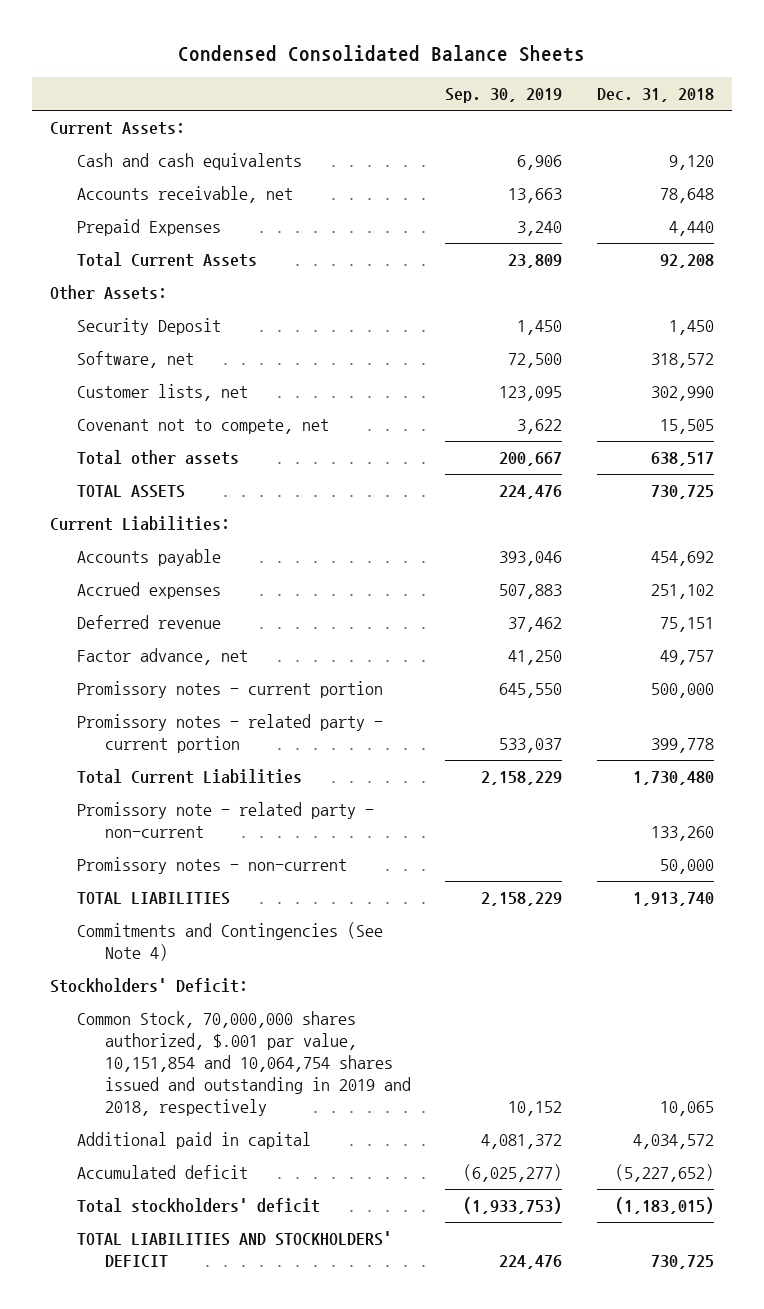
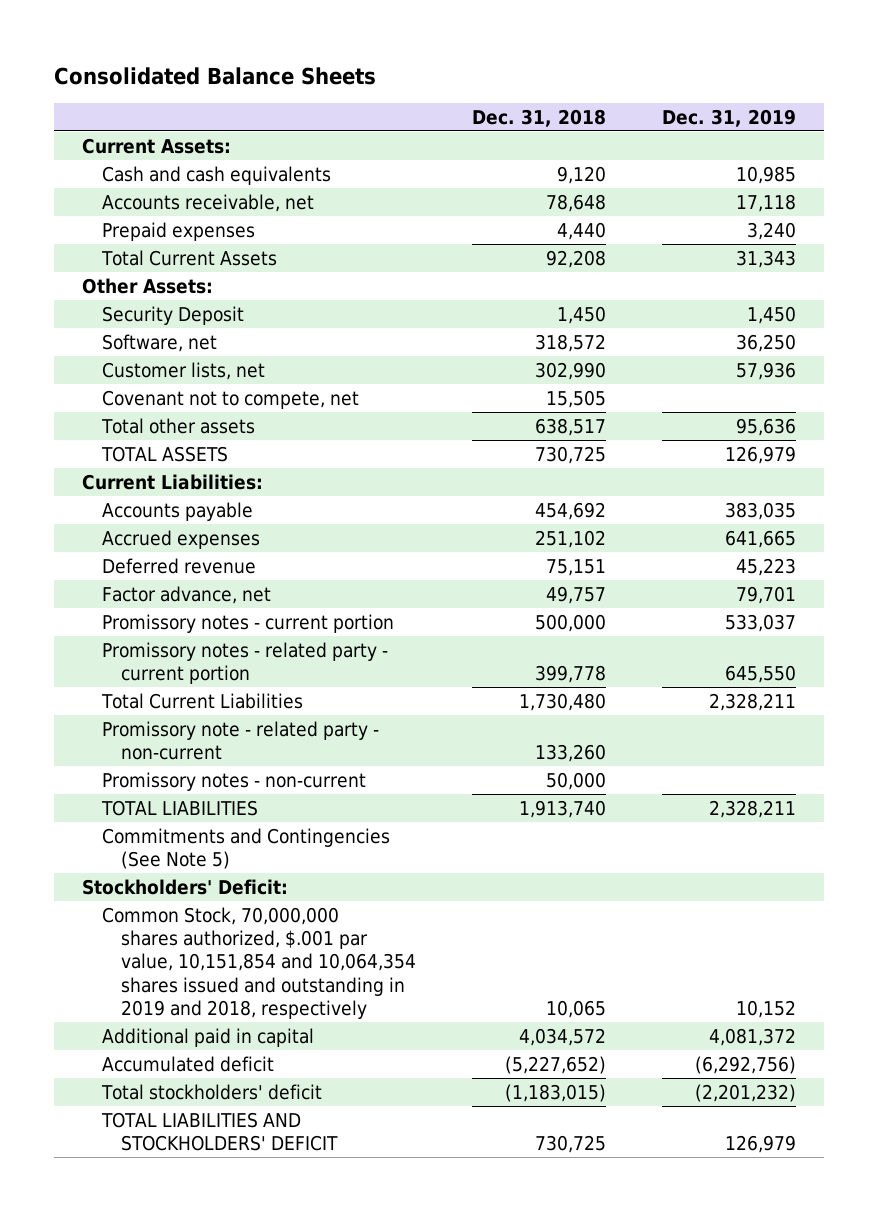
[177,44,585,62] Condensed Consolidated Balance Sheets -> [54,66,377,85] Consolidated Balance Sheets
[445,88,563,104] Sep. 30, 2019 -> none
none -> [661,108,796,127] Dec. 31, 2019
[77,219,222,237] Prepaid Expenses -> [101,221,255,241] Prepaid expenses
[77,922,384,962] Commitments and Contingencies (See Note 4) -> [101,827,390,870] Commitments and Contingencies (See Note 5)
[77,1011,411,1117] Common Stock, 70,000,000 shares authorized, $.001 par value, 10,151,854 and 10,064,754 shares issued and outstanding in 2019 and 2018, respectively -> [101,906,417,1019] Common Stock, 70,000,000 shares authorized, $.001 par value, 10,151,854 and 10,064,354 shares issued and outstanding in 2019 and 2018, respectively

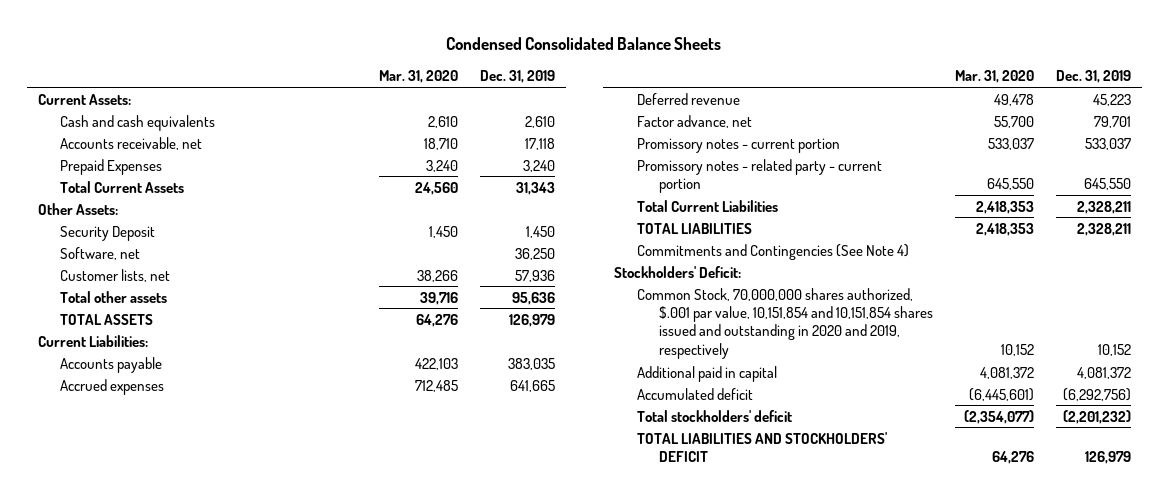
[54,66,377,85] Consolidated Balance Sheets -> [446,36,722,50] Condensed Consolidated Balance Sheets
[472,108,607,127] Dec. 31, 2018 -> none
none -> [378,70,458,84] Mar. 31, 2020
[735,165,796,184] 10,985 -> [524,115,555,128] 2,610
[101,221,255,241] Prepaid expenses -> [60,158,163,175] Prepaid Expenses
[101,389,359,409] Covenant not to compete, net -> none
[101,720,379,761] Promissory note - related party - non-current -> none
[101,771,366,791] Promissory notes - non-current -> none
[101,827,390,870] Commitments and Contingencies (See Note 5) -> [636,243,909,260] Commitments and Contingencies (See Note 4)
[101,906,417,1019] Common Stock, 70,000,000 shares authorized, $.001 par value, 10,151,854 and 10,064,354 shares issued and outstanding in 2019 and 2018, respectively -> [636,287,933,359] Common Stock, 70,000,000 shares authorized, $.001 par value, 10,151,854 and 10,151,854 shares issued and outstanding in 2020 and 2019, respectively

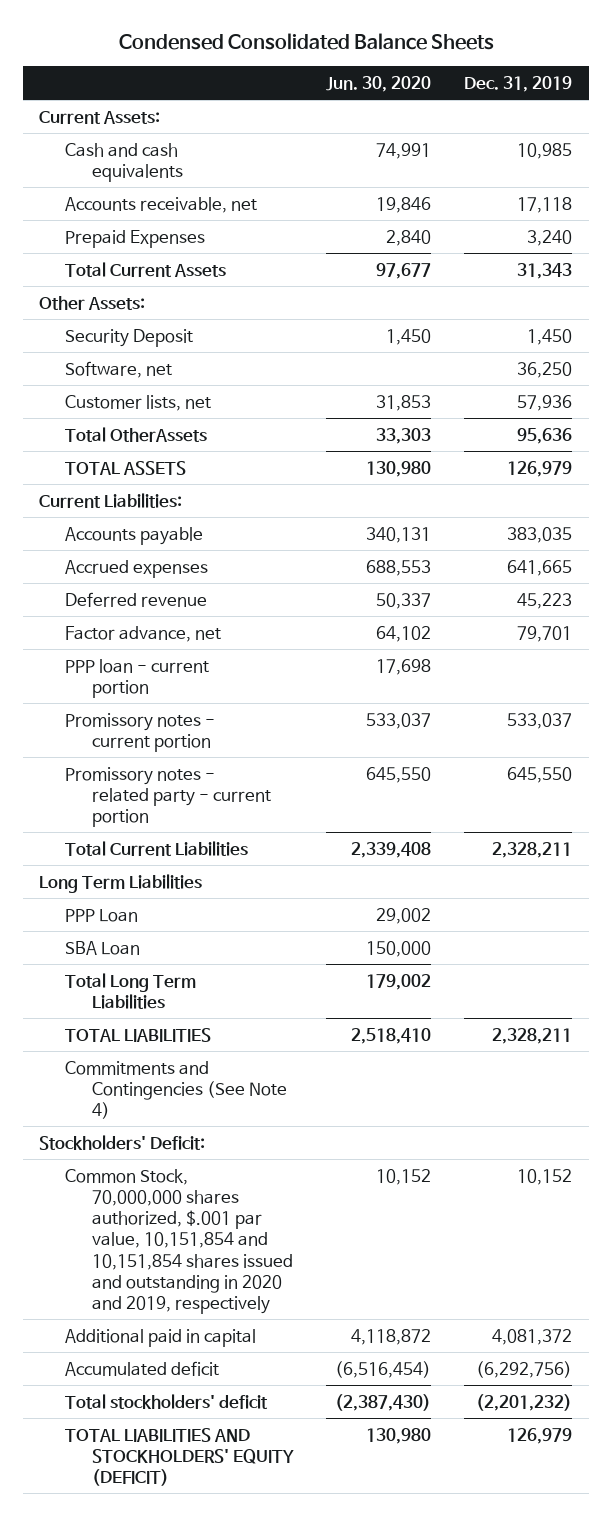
[378,70,458,84] Mar. 31, 2020 -> none
none -> [325,75,431,92] Jun. 30, 2020
[524,115,555,128] 2,610 -> [517,142,573,159] 10,985
[60,290,168,303] Total other assets -> [65,426,208,442] Total OtherAssets
none -> [65,658,210,698] PPP loan - current portion
none -> [39,873,203,893] Long Term Liabilities
none -> [65,908,139,922] PPP Loan
none -> [65,940,141,955] SBA Loan
none -> [65,972,197,1009] Total Long Term Liabilities
[636,431,887,463] TOTAL LIABILITIES AND STOCKHOLDERS' DEFICIT -> [65,1427,294,1487] TOTAL LIABILITIES AND STOCKHOLDERS' EQUITY (DEFICIT)

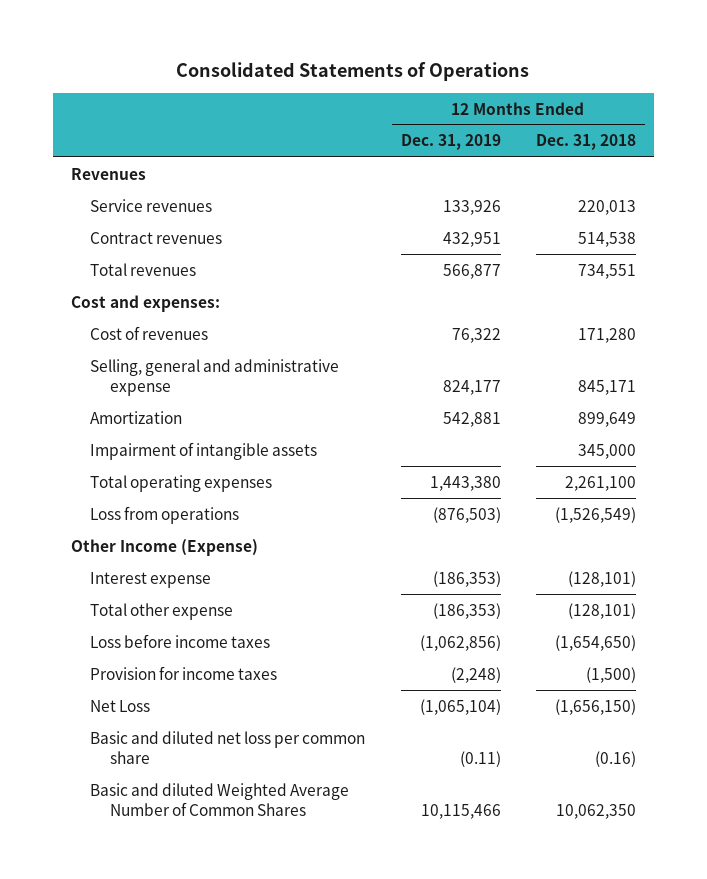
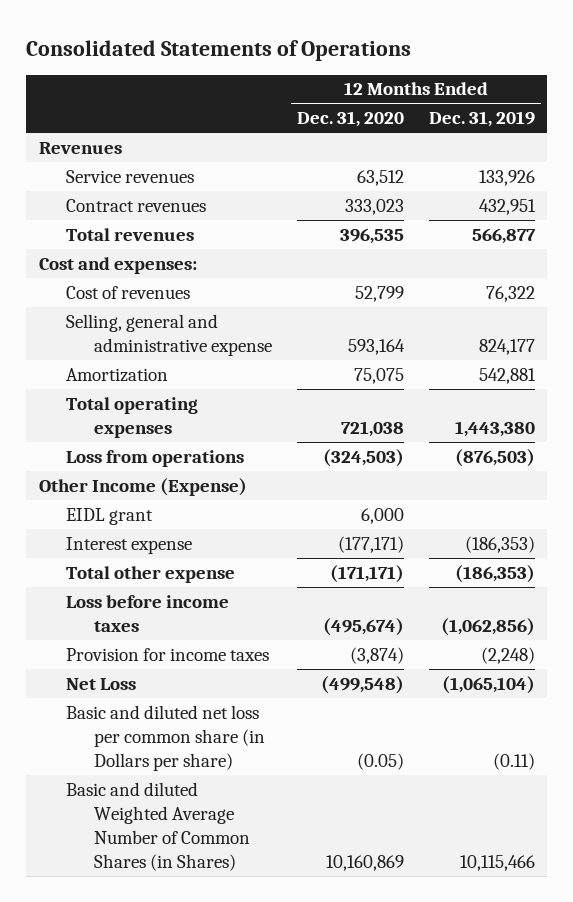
[536,134,637,151] Dec. 31, 2018 -> none
none -> [296,111,404,128] Dec. 31, 2020
[90,441,318,460] Impairment of intangible assets -> none
none -> [66,507,154,525] EIDL grant
[90,730,366,764] Basic and diluted net loss per common share -> [66,704,265,771] Basic and diluted net loss per common share (in Dollars per share)
[90,782,350,816] Basic and diluted Weighted Average Number of Common Shares -> [66,781,250,872] Basic and diluted Weighted Average Number of Common Shares (in Shares)

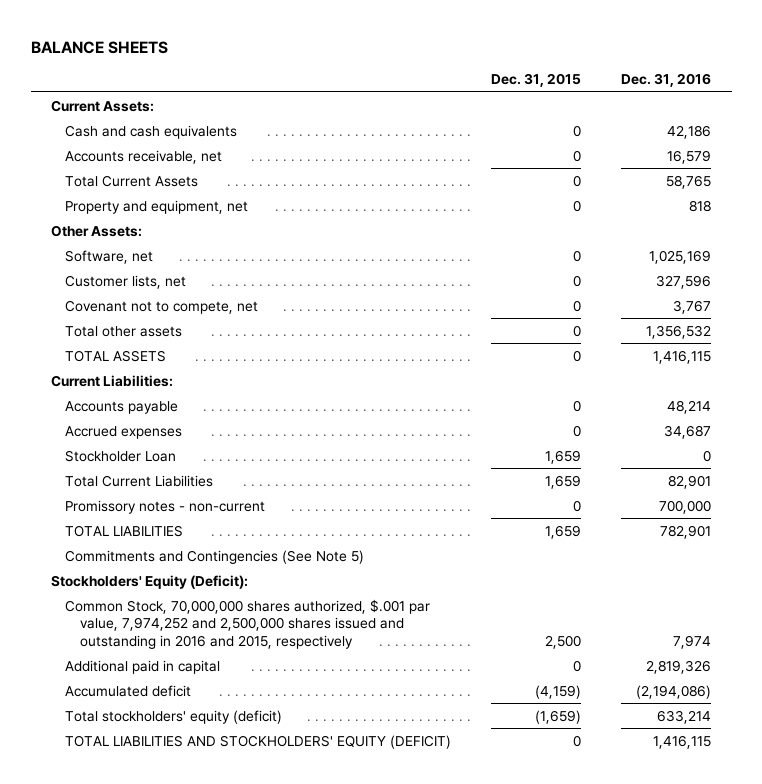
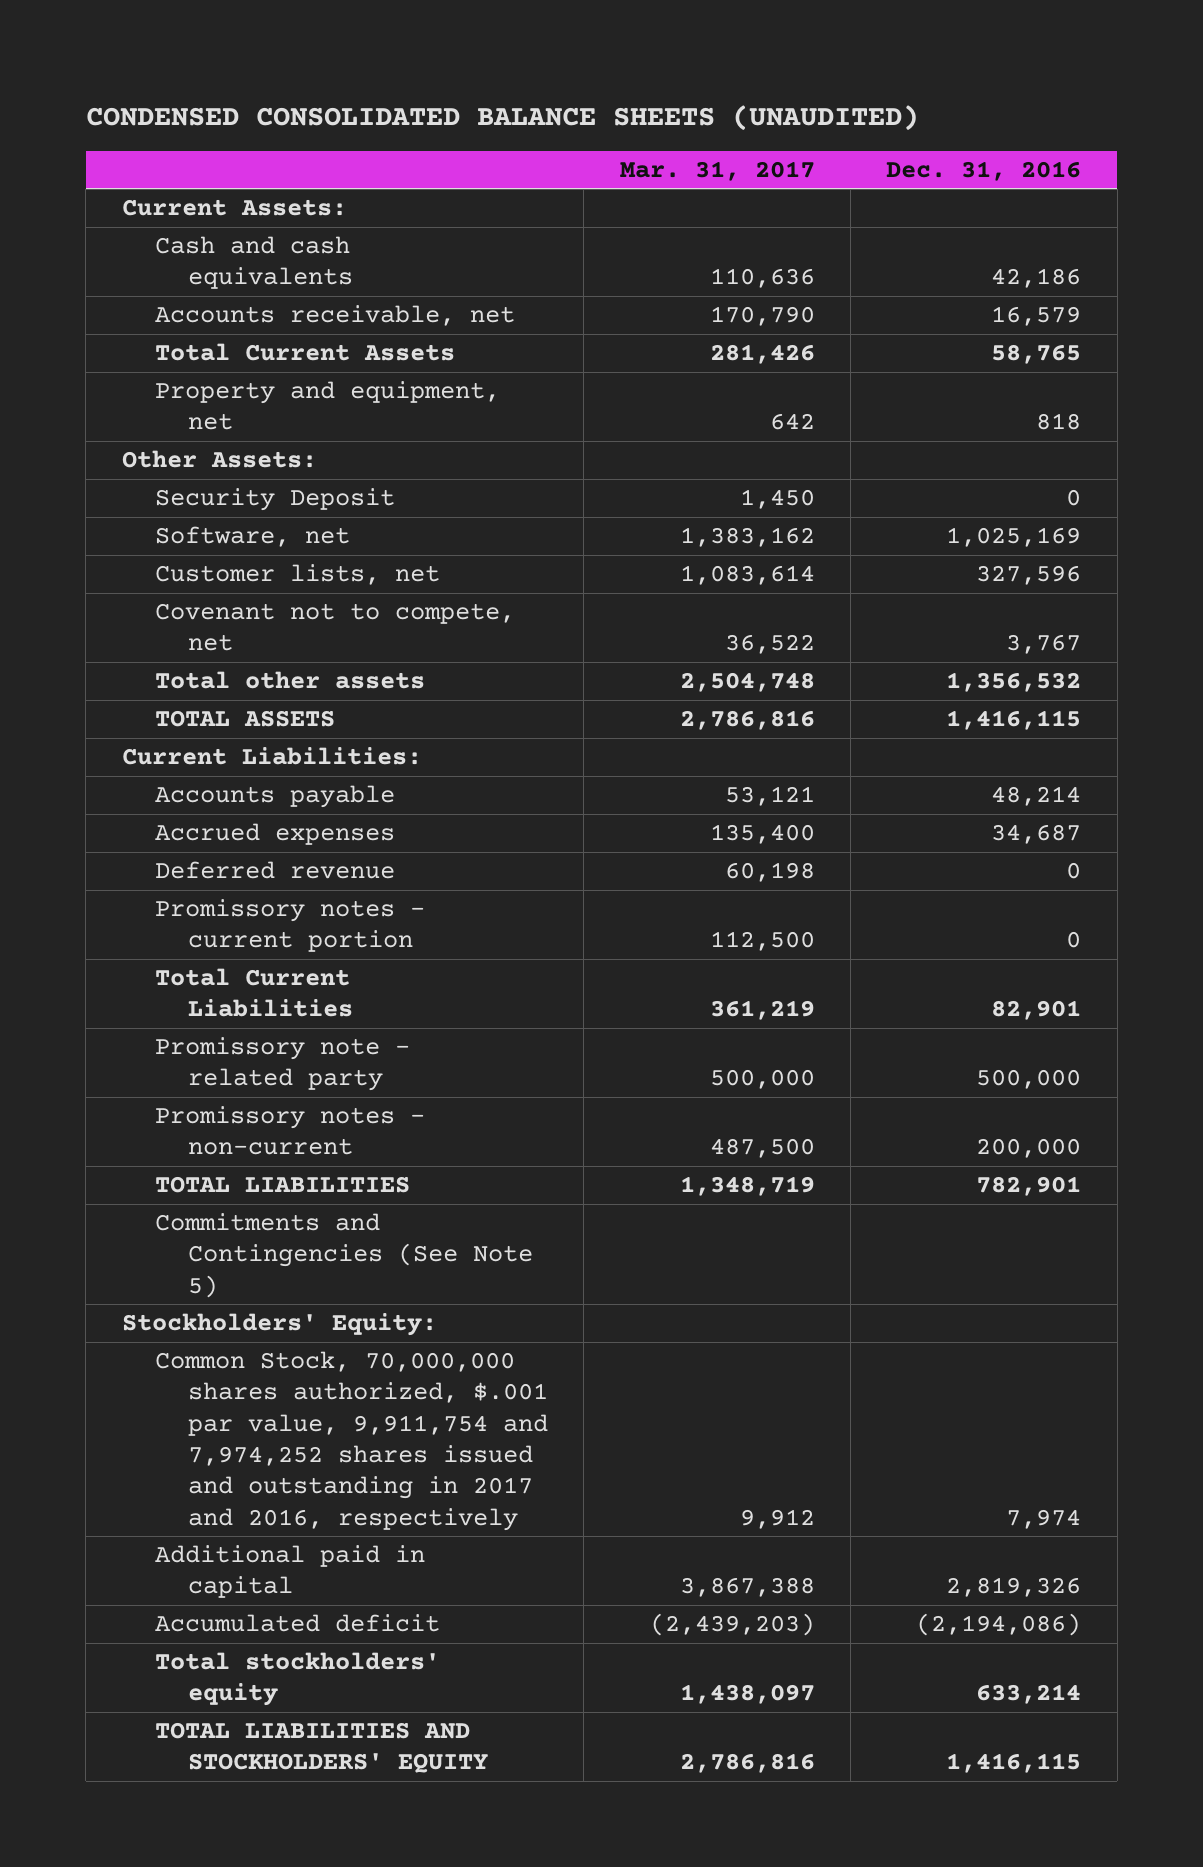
[30,40,168,54] BALANCE SHEETS -> [85,105,919,132] CONDENSED CONSOLIDATED BALANCE SHEETS (UNAUDITED)
[491,73,582,88] Dec. 31, 2015 -> none
none -> [619,160,815,181] Mar. 31, 2017
none -> [154,488,395,512] Security Deposit
[65,449,177,462] Stockholder Loan -> none
none -> [154,861,395,880] Deferred revenue
none -> [154,899,425,953] Promissory notes - current portion
none -> [154,1037,410,1092] Promissory note - related party
[659,499,712,514] 700,000 -> [976,1138,1082,1159] 200,000
[50,574,248,589] Stockholders' Equity (Deficit): -> [121,1313,437,1337] Stockholders' Equity:
[65,598,431,649] Common Stock, 70,000,000 shares authorized, $.001 par value, 7,974,252 and 2,500,000 shares issued and outstanding in 2016 and 2015, respectively -> [154,1351,548,1531] Common Stock, 70,000,000 shares authorized, $.001 par value, 9,911,754 and 7,974,252 shares issued and outstanding in 2017 and 2016, respectively
[65,709,283,724] Total stockholders' equity (deficit) -> [154,1652,440,1707] Total stockholders' equity
[65,734,452,749] TOTAL LIABILITIES AND STOCKHOLDERS' EQUITY (DEFICIT) -> [154,1722,488,1774] TOTAL LIABILITIES AND STOCKHOLDERS' EQUITY

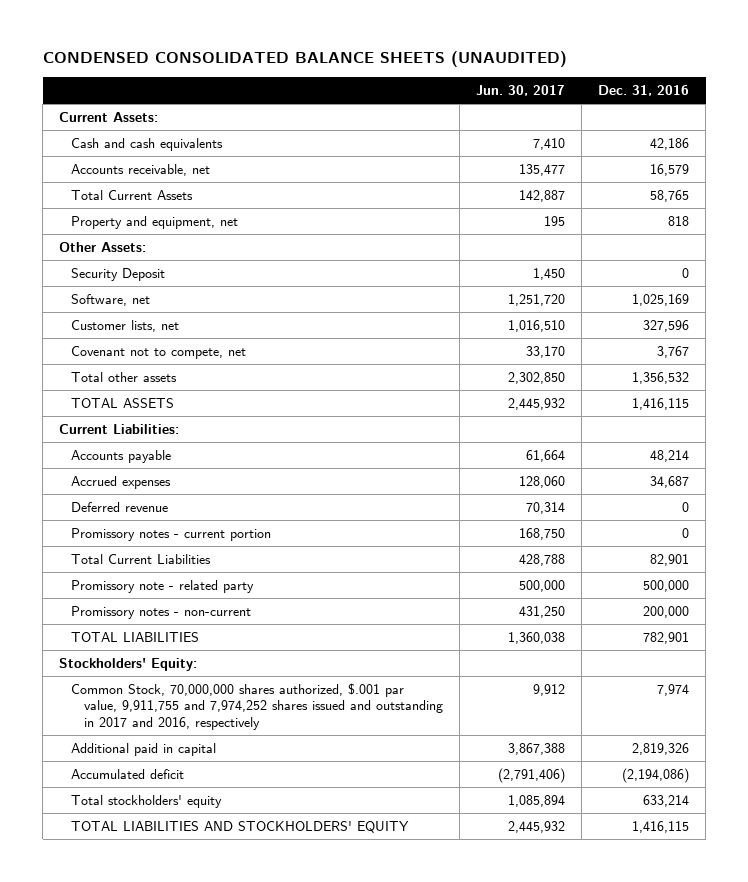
[619,160,815,181] Mar. 31, 2017 -> none
none -> [475,84,565,96] Jun. 30, 2017
[154,1213,533,1298] Commitments and Contingencies (See Note 5) -> none
[154,1351,548,1531] Common Stock, 70,000,000 shares authorized, $.001 par value, 9,911,754 and 7,974,252 shares issued and outstanding in 2017 and 2016, respectively -> [71,682,443,730] Common Stock, 70,000,000 shares authorized, $.001 par value, 9,911,755 and 7,974,252 shares issued and outstanding in 2017 and 2016, respectively

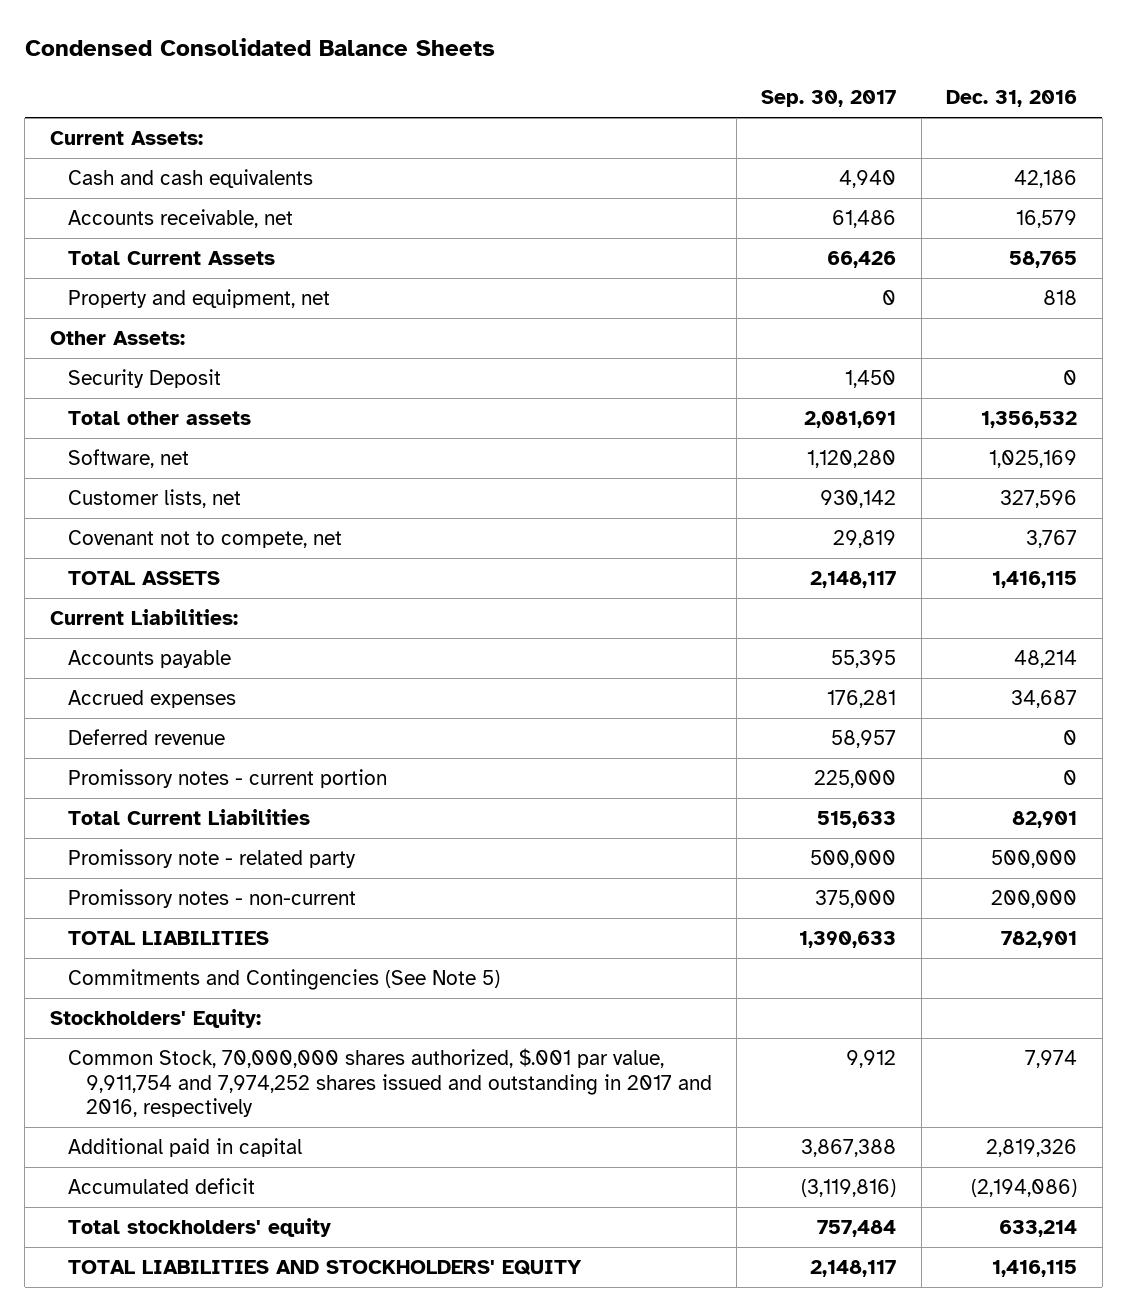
[42,51,567,68] CONDENSED CONSOLIDATED BALANCE SHEETS (UNAUDITED) -> [24,38,495,57] Condensed Consolidated Balance Sheets
[475,84,565,96] Jun. 30, 2017 -> none
none -> [761,89,897,107] Sep. 30, 2017
[71,371,178,382] Total other assets -> [67,411,251,426] Total other assets
none -> [67,969,500,991] Commitments and Contingencies (See Note 5)
[71,682,443,730] Common Stock, 70,000,000 shares authorized, $.001 par value, 9,911,755 and 7,974,252 shares issued and outstanding in 2017 and 2016, respectively -> [67,1048,712,1118] Common Stock, 70,000,000 shares authorized, $.001 par value, 9,911,754 and 7,974,252 shares issued and outstanding in 2017 and 2016, respectively

